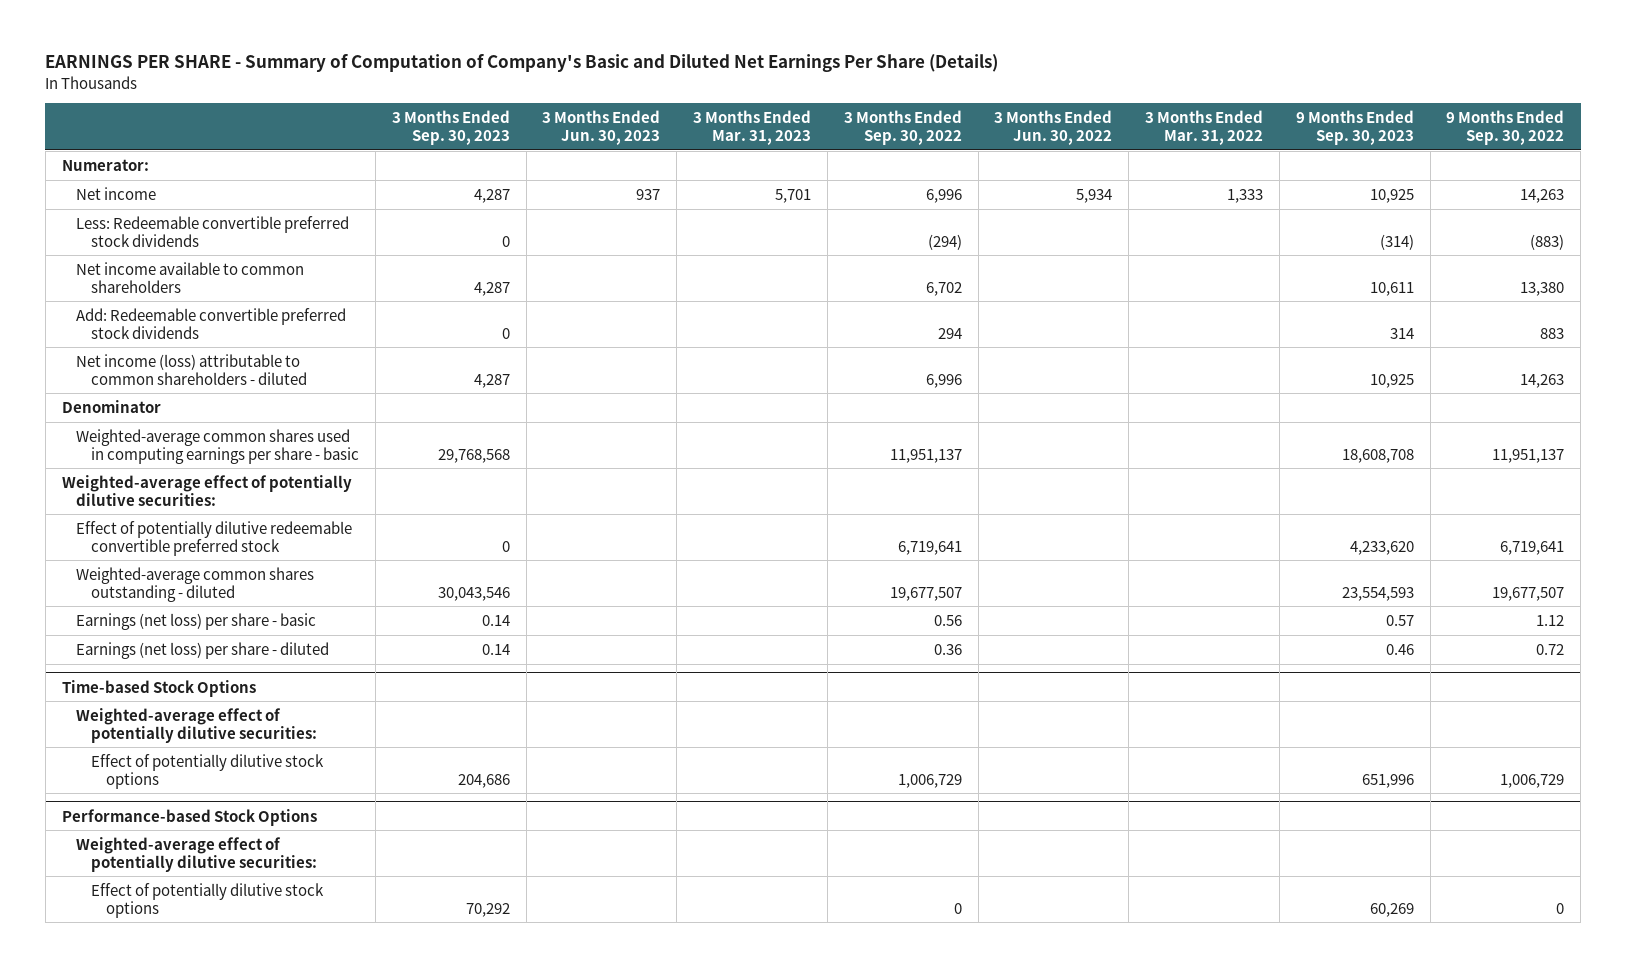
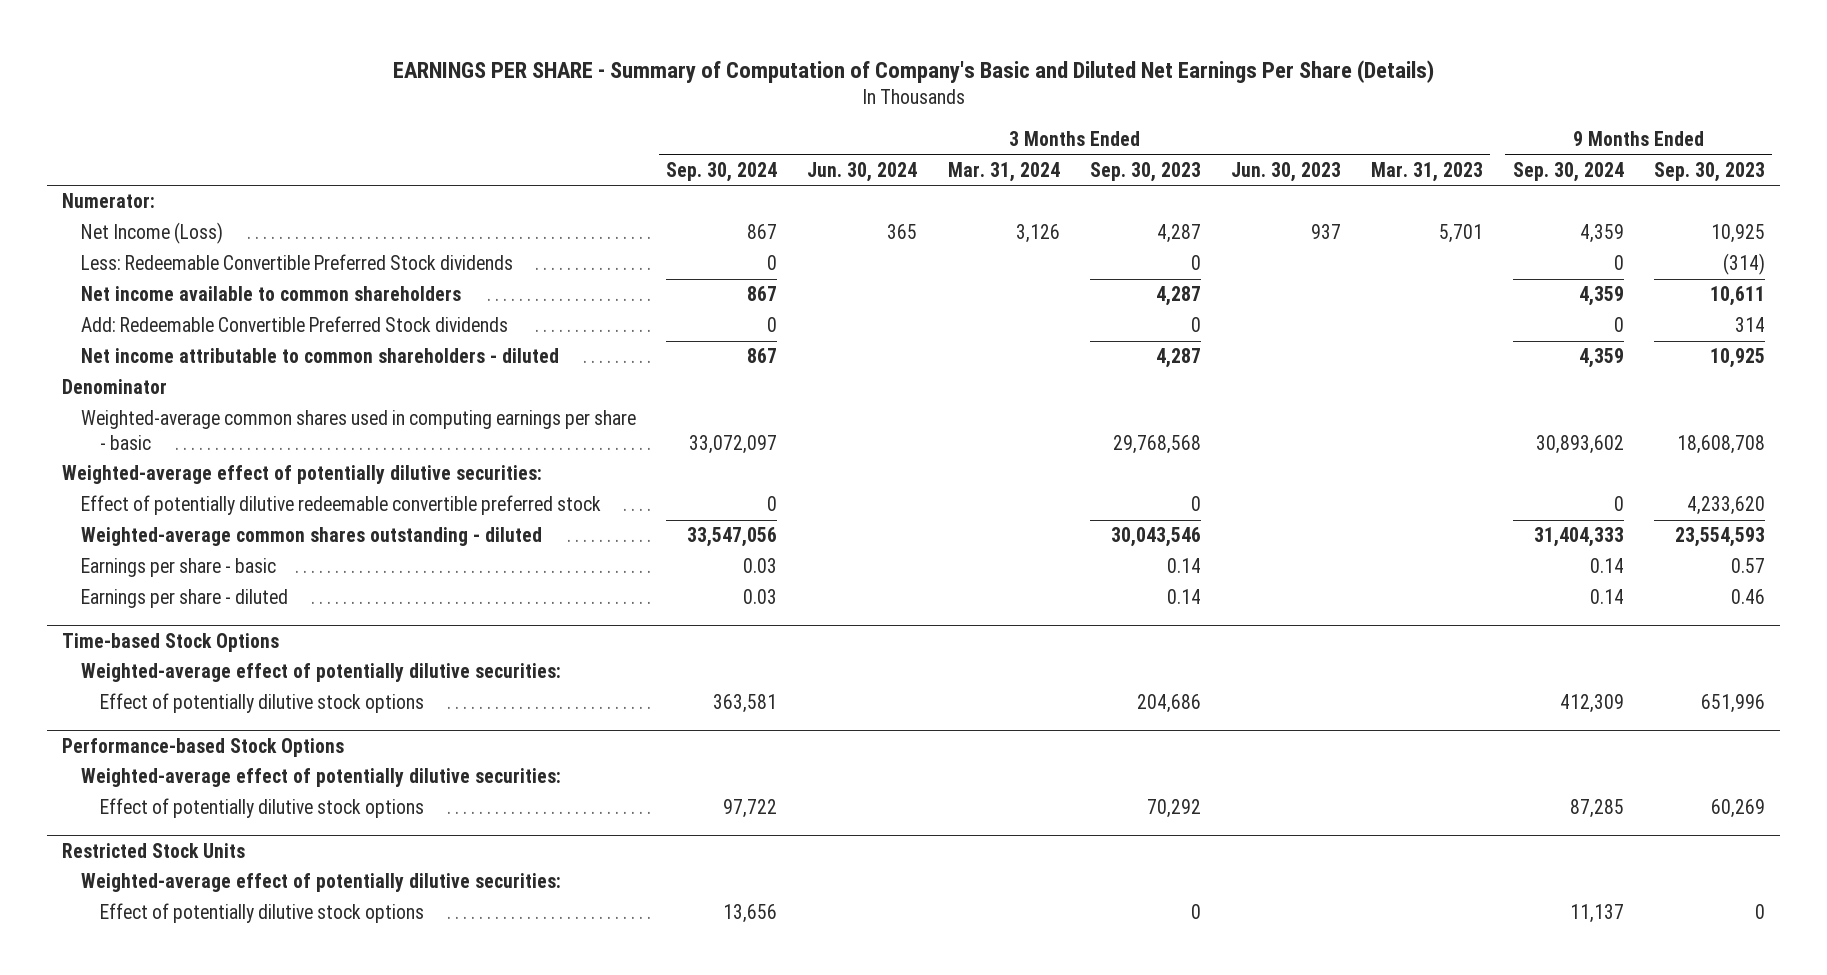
[843,110,962,145] 3 Months Ended Sep. 30, 2022 -> none
[994,110,1113,145] 3 Months Ended Jun. 30, 2022 -> none
[1145,110,1264,145] 3 Months Ended Mar. 31, 2022 -> none
[1446,110,1565,145] 9 Months Ended Sep. 30, 2022 -> none
none -> [666,161,778,182] Sep. 30, 2024
none -> [807,161,918,182] Jun. 30, 2024
none -> [947,161,1060,182] Mar. 31, 2024
none -> [1512,161,1624,182] Sep. 30, 2024
[76,186,157,200] Net income -> [81,222,224,245] Net Income (Loss)
[76,215,350,247] Less: Redeemable convertible preferred stock dividends -> [81,254,514,271] Less: Redeemable Convertible Preferred Stock dividends
[76,307,347,339] Add: Redeemable convertible preferred stock dividends -> [81,316,509,333] Add: Redeemable Convertible Preferred Stock dividends
[76,353,308,385] Net income (loss) attributable to common shareholders - diluted -> [81,348,560,364] Net income attributable to common shareholders - diluted
[76,612,317,630] Earnings (net loss) per share - basic -> [81,558,277,578] Earnings per share - basic
[76,641,330,659] Earnings (net loss) per share - diluted -> [81,589,289,609] Earnings per share - diluted
none -> [62,842,246,858] Restricted Stock Units
none -> [81,873,562,893] Weighted-average effect of potentially dilutive securities:
none -> [100,903,425,924] Effect of potentially dilutive stock options

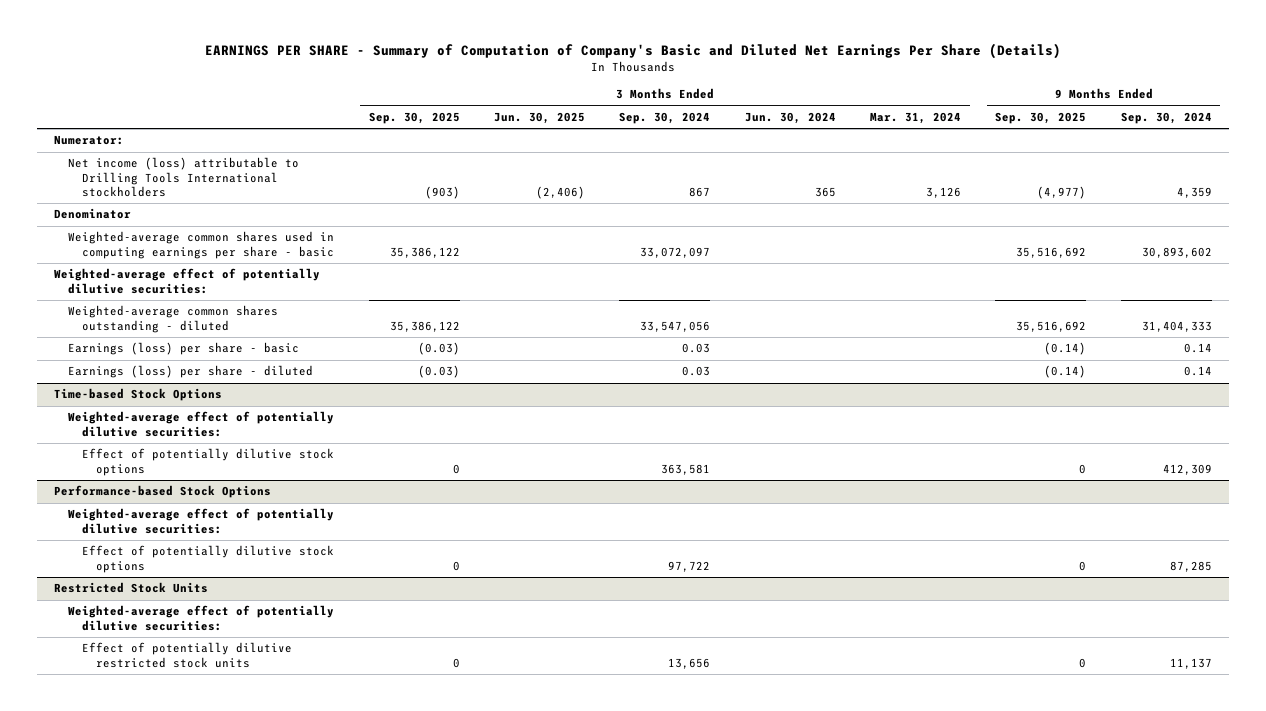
[1089,161,1201,182] Sep. 30, 2023 -> none
[1230,161,1341,182] Jun. 30, 2023 -> none
[1370,161,1483,182] Mar. 31, 2023 -> none
[1653,161,1765,182] Sep. 30, 2023 -> none
none -> [368,111,460,124] Sep. 30, 2025
none -> [493,111,585,124] Jun. 30, 2025
none -> [995,111,1087,124] Sep. 30, 2025
[81,254,514,271] Less: Redeemable Convertible Preferred Stock dividends -> none
[81,286,462,302] Net income available to common shareholders -> none
[81,316,509,333] Add: Redeemable Convertible Preferred Stock dividends -> none
[81,348,560,364] Net income attributable to common shareholders - diluted -> none
[81,222,224,245] Net Income (Loss) -> [68,157,300,197] Net income (loss) attributable to Drilling Tools International stockholders
[81,495,602,516] Effect of potentially dilutive redeemable convertible preferred stock -> none
[81,558,277,578] Earnings per share - basic -> [68,342,300,356] Earnings (loss) per share - basic
[81,589,289,609] Earnings per share - diluted -> [68,365,314,379] Earnings (loss) per share - diluted
[100,903,425,924] Effect of potentially dilutive stock options -> [81,642,292,668] Effect of potentially dilutive restricted stock units

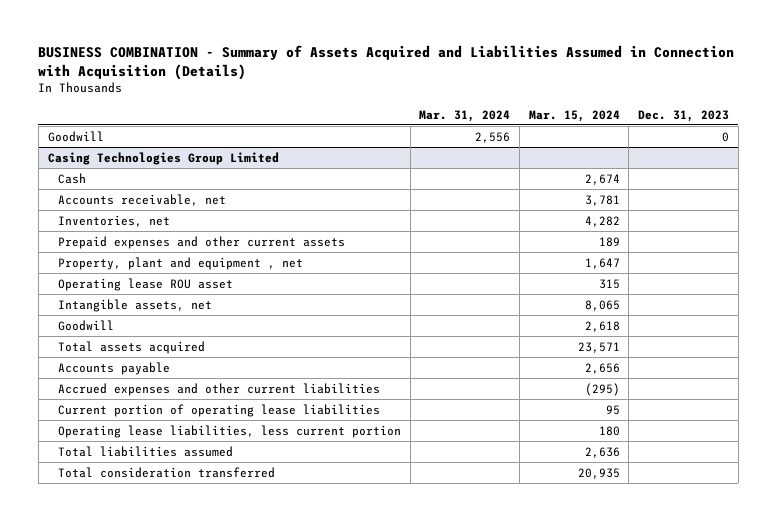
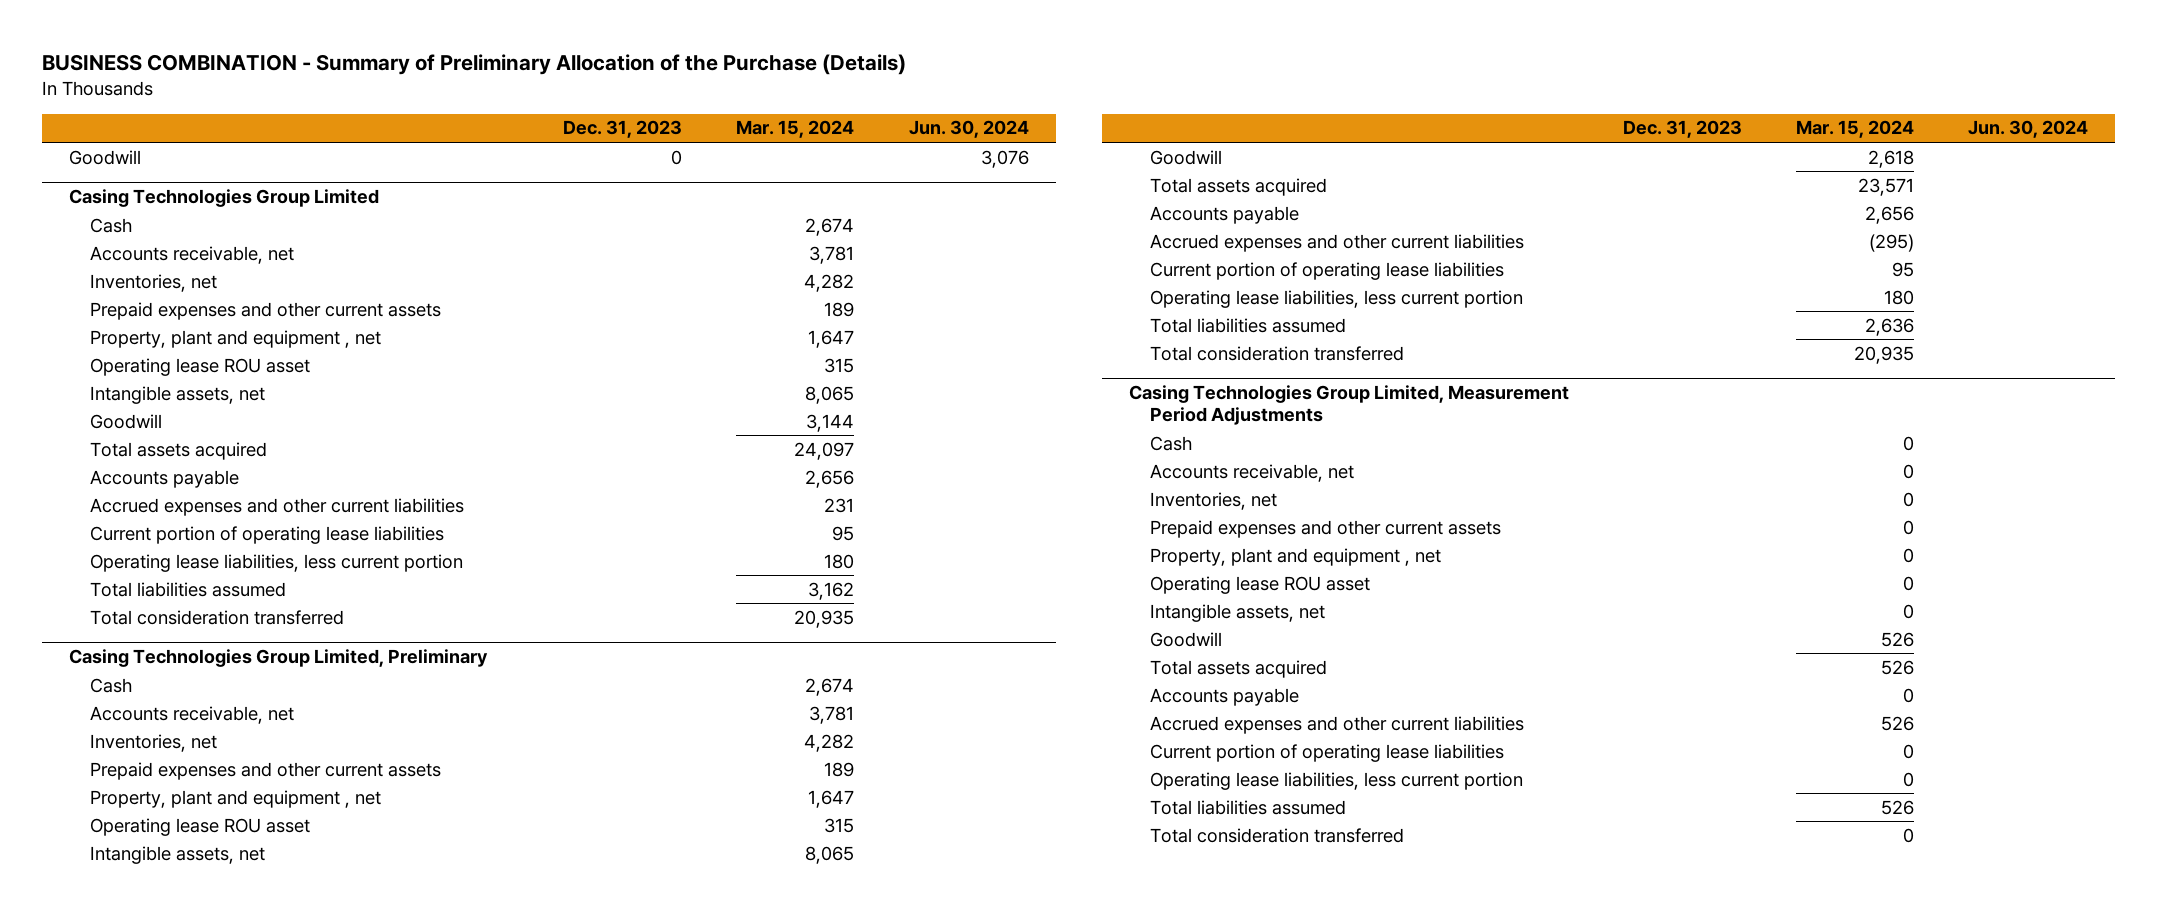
[38,45,735,80] BUSINESS COMBINATION - Summary of Assets Acquired and Liabilities Assumed in Connection with Acquisition (Details) -> [41,54,906,76] BUSINESS COMBINATION - Summary of Preliminary Allocation of the Purchase (Details)
[419,109,511,122] Mar. 31, 2024 -> none
none -> [908,120,1029,139] Jun. 30, 2024
none -> [90,413,163,429] Goodwill
none -> [90,441,268,460] Total assets acquired
none -> [90,469,240,488] Accounts payable
none -> [90,497,465,516] Accrued expenses and other current liabilities
none -> [90,525,445,544] Current portion of operating lease liabilities
none -> [90,553,464,572] Operating lease liabilities, less current portion
none -> [90,581,287,597] Total liabilities assumed
none -> [90,609,345,625] Total consideration transferred
none -> [69,648,489,667] Casing Technologies Group Limited, Preliminary
none -> [90,677,133,693] Cash
none -> [90,705,295,724] Accounts receivable, net
none -> [90,733,218,752] Inventories, net
none -> [90,761,442,780] Prepaid expenses and other current assets
none -> [90,789,382,808] Property, plant and equipment , net
none -> [90,817,311,836] Operating lease ROU asset
none -> [90,845,266,864] Intangible assets, net
none -> [1128,384,1569,426] Casing Technologies Group Limited, Measurement Period Adjustments
none -> [1150,435,1193,451] Cash
none -> [1150,463,1355,482] Accounts receivable, net
none -> [1150,491,1278,510] Inventories, net
none -> [1150,519,1502,538] Prepaid expenses and other current assets
none -> [1150,547,1442,566] Property, plant and equipment , net
none -> [1150,575,1371,594] Operating lease ROU asset
none -> [1150,603,1326,622] Intangible assets, net
none -> [1150,631,1223,647] Goodwill
none -> [1150,659,1328,678] Total assets acquired
none -> [1150,687,1300,706] Accounts payable
none -> [1150,715,1525,734] Accrued expenses and other current liabilities
none -> [1150,743,1505,762] Current portion of operating lease liabilities
none -> [1150,771,1524,790] Operating lease liabilities, less current portion
none -> [1150,799,1347,815] Total liabilities assumed
none -> [1150,827,1405,843] Total consideration transferred

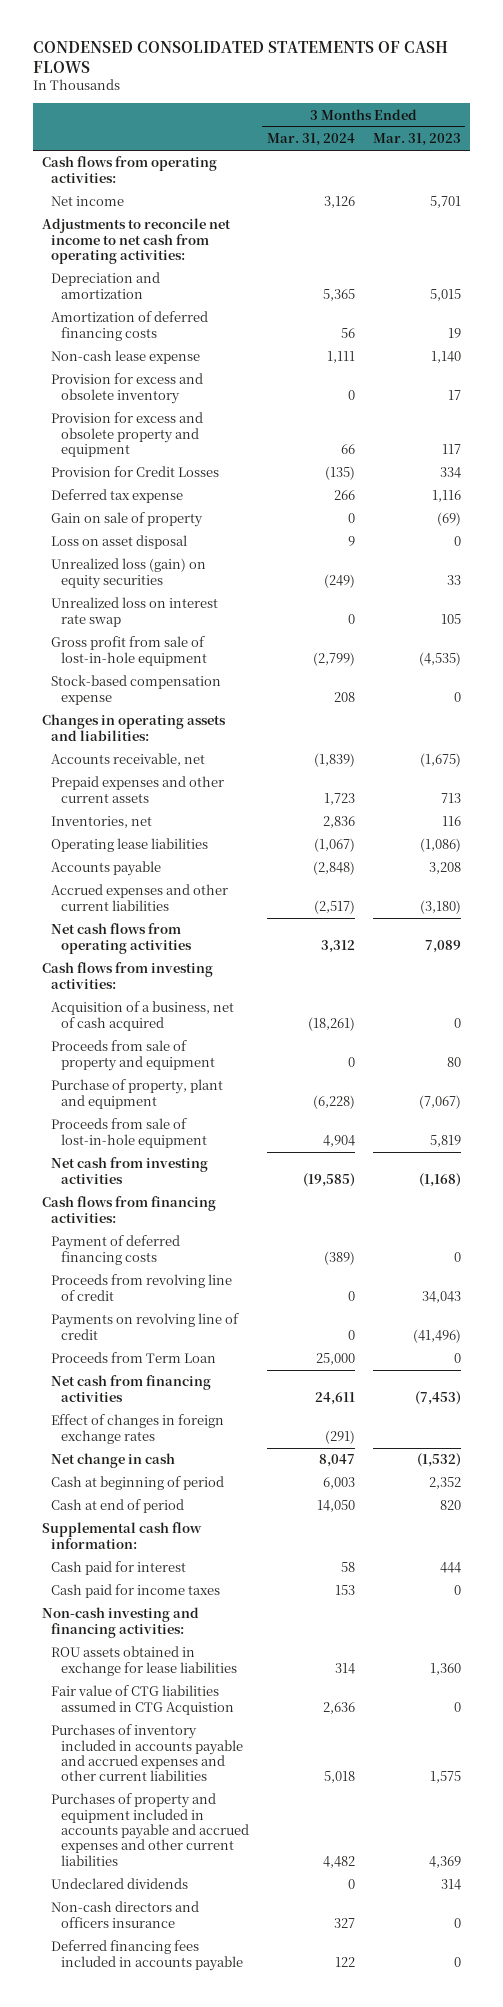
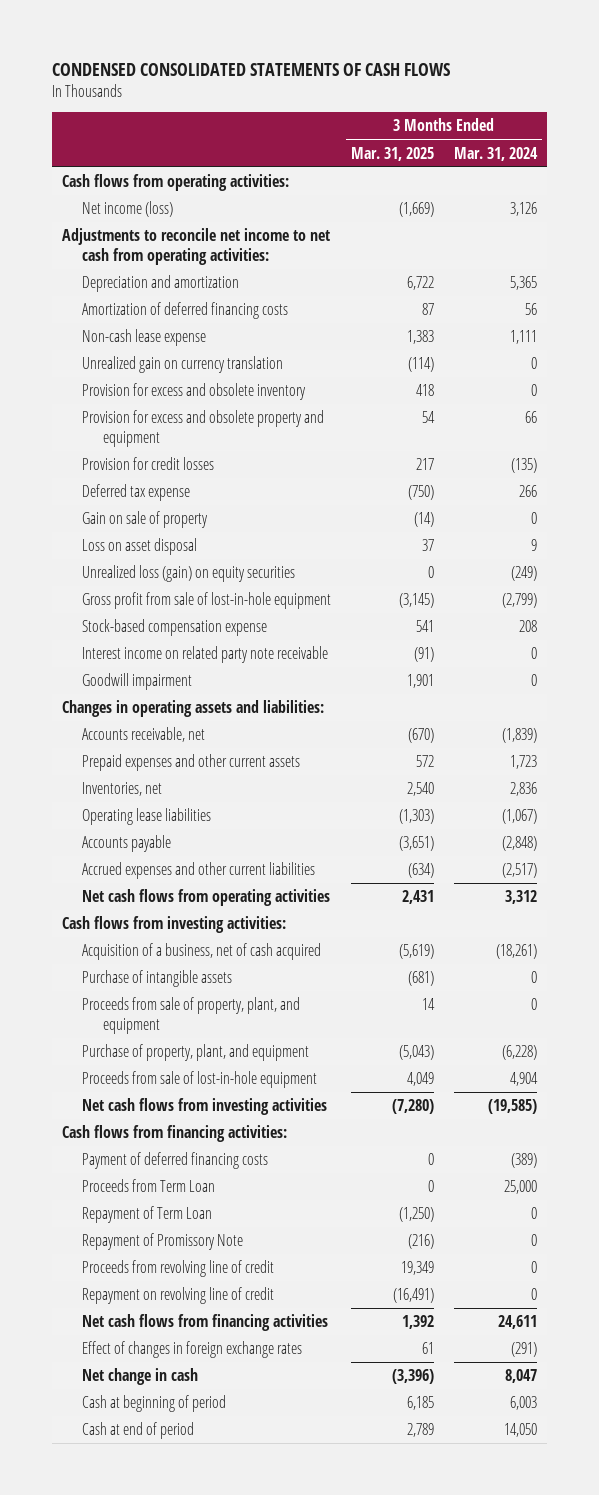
[372,133,461,147] Mar. 31, 2023 -> none
none -> [351,146,435,161] Mar. 31, 2025
[51,196,125,207] Net income -> [82,201,174,218] Net income (loss)
none -> [82,356,284,374] Unrealized gain on currency translation
[51,466,220,478] Provision for Credit Losses -> [82,457,215,471] Provision for credit losses
[51,597,219,627] Unrealized loss on interest rate swap -> none
none -> [82,646,329,664] Interest income on related party note receivable
none -> [82,673,193,691] Goodwill impairment
none -> [82,970,233,988] Purchase of intangible assets
[51,1040,215,1071] Proceeds from sale of property and equipment -> [82,997,301,1034] Proceeds from sale of property, plant, and equipment
[51,1079,224,1109] Purchase of property, plant and equipment -> [82,1044,310,1062] Purchase of property, plant, and equipment
[51,1157,209,1184] Net cash from investing activities -> [82,1098,328,1116] Net cash flows from investing activities
[51,1313,240,1340] Payments on revolving line of credit -> none
none -> [82,1206,213,1224] Repayment of Term Loan
none -> [82,1233,244,1251] Repayment of Promissory Note
[51,1274,233,1301] Proceeds from revolving line of credit -> [82,1260,275,1278] Proceeds from revolving line of credit
none -> [82,1287,275,1305] Repayment on revolving line of credit
[51,1375,212,1402] Net cash from financing activities -> [82,1314,329,1332] Net cash flows from financing activities
[41,1522,202,1549] Supplemental cash flow information: -> none
[51,1561,187,1576] Cash paid for interest -> none
[51,1584,221,1599] Cash paid for income taxes -> none
[41,1607,199,1638] Non-cash investing and financing activities: -> none
[51,1646,237,1676] ROU assets obtained in exchange for lease liabilities -> none
[51,1685,234,1715] Fair value of CTG liabilities assumed in CTG Acquistion -> none
[51,1724,243,1782] Purchases of inventory included in accounts payable and accrued expenses and other current liabilities -> none
[51,1793,249,1866] Purchases of property and equipment included in accounts payable and accrued expenses and other current liabilities -> none
[51,1878,189,1890] Undeclared dividends -> none
[51,1901,200,1928] Non-cash directors and officers insurance -> none
[51,1940,243,1971] Deferred financing fees included in accounts payable -> none

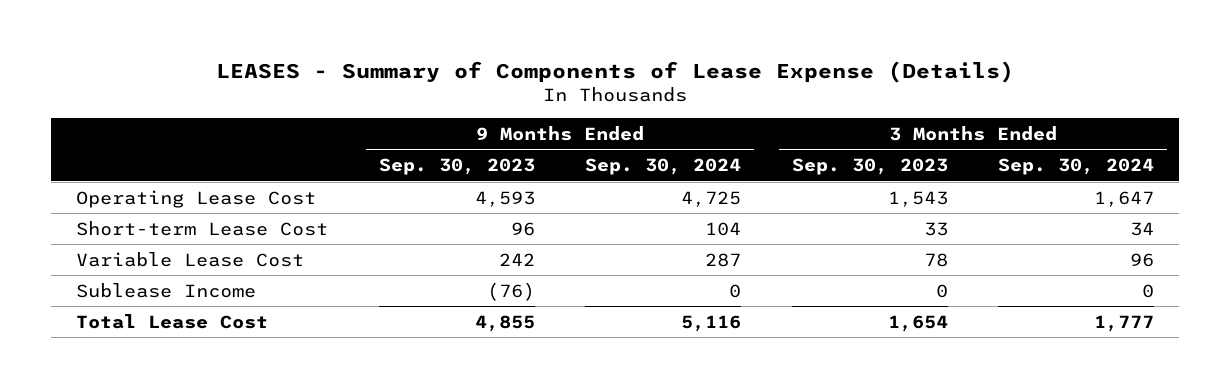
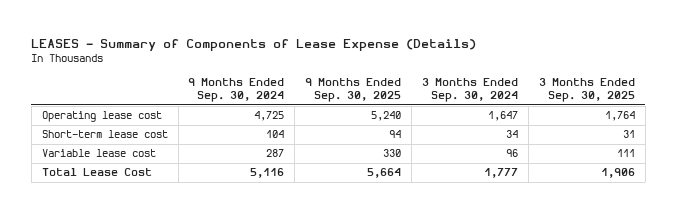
[378,158,535,176] Sep. 30, 2023 -> none
[791,158,948,176] Sep. 30, 2023 -> none
none -> [305,77,402,103] 9 Months Ended Sep. 30, 2025
none -> [538,77,635,103] 3 Months Ended Sep. 30, 2025
[76,282,257,298] Sublease Income -> none
[76,189,317,208] Operating Lease Cost -> [41,111,162,123] Operating lease cost
[76,220,329,236] Short-term Lease Cost -> [41,130,168,139] Short-term lease cost
[76,251,305,267] Variable Lease Cost -> [41,149,156,158] Variable lease cost

